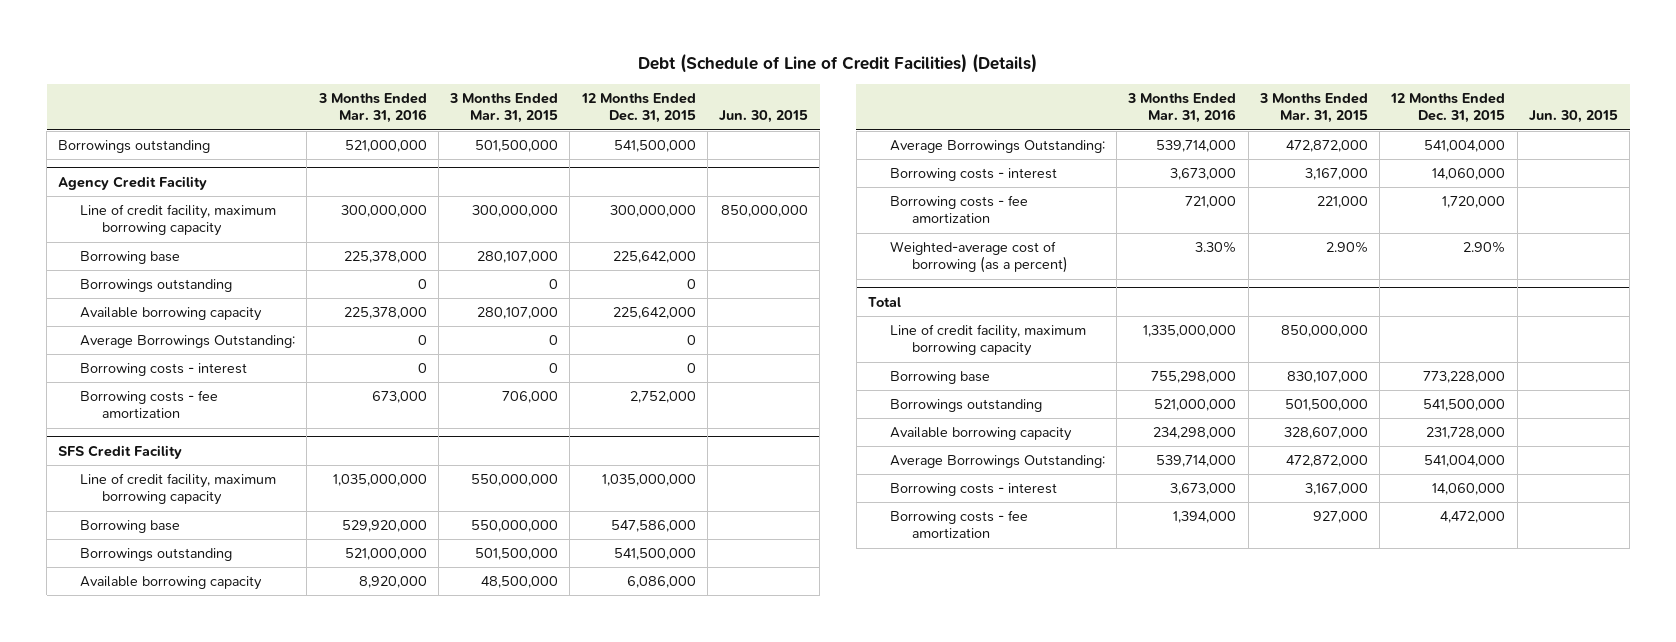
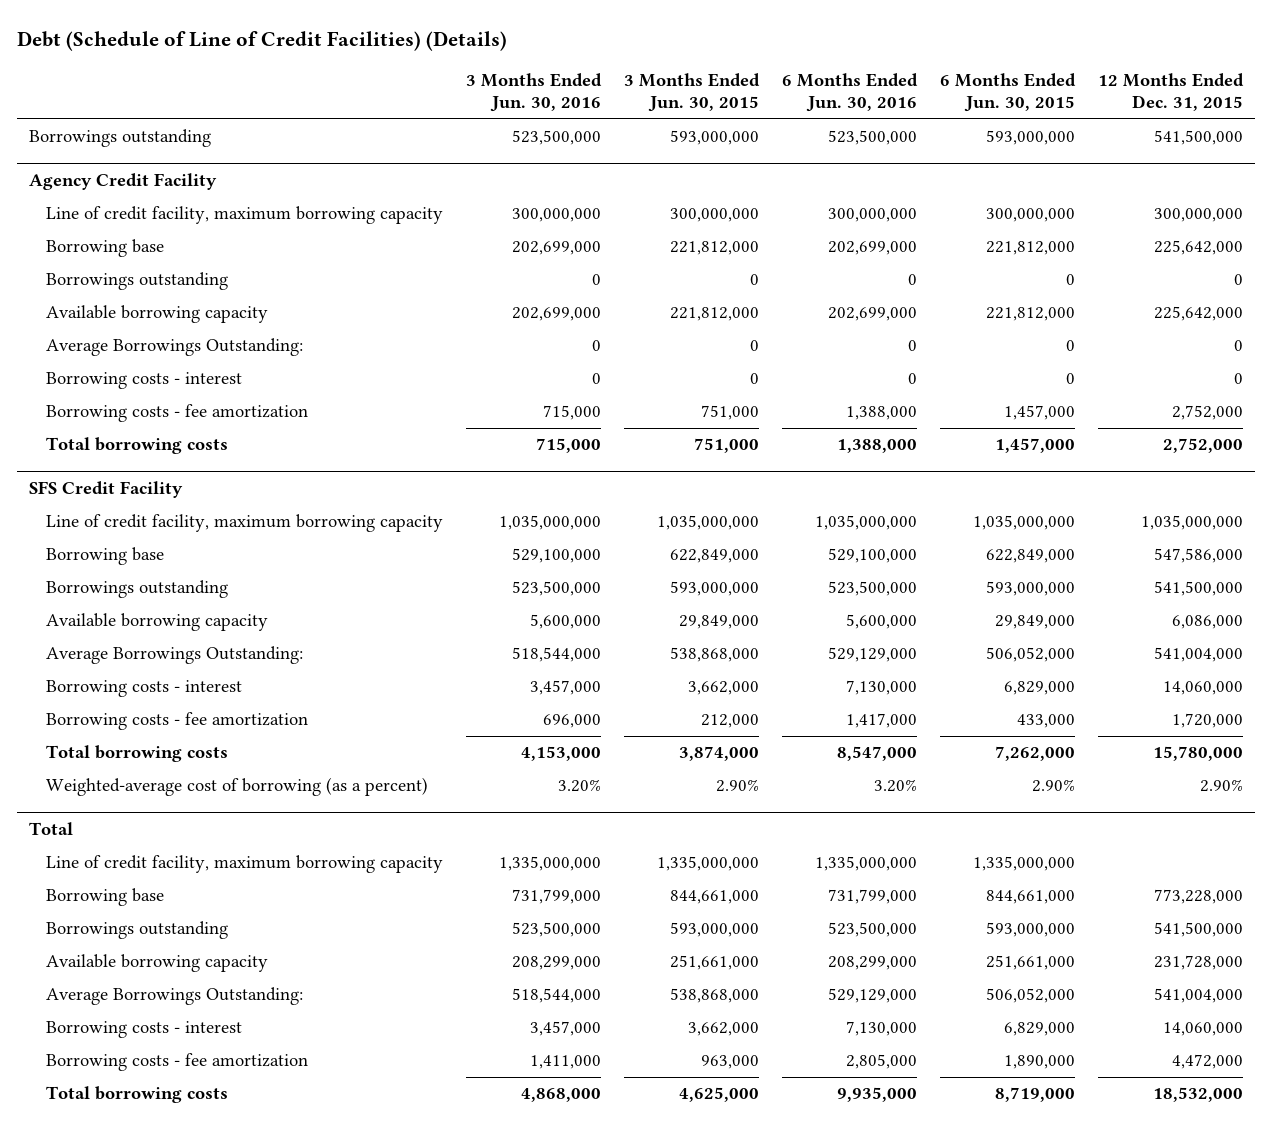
[317,93,427,124] 3 Months Ended Mar. 31, 2016 -> none
[449,93,559,124] 3 Months Ended Mar. 31, 2015 -> none
[719,110,809,124] Jun. 30, 2015 -> none
none -> [466,73,603,113] 3 Months Ended Jun. 30, 2016
none -> [624,73,761,113] 3 Months Ended Jun. 30, 2015
none -> [782,73,919,113] 6 Months Ended Jun. 30, 2016
none -> [940,73,1077,113] 6 Months Ended Jun. 30, 2015
none -> [46,437,229,455] Total borrowing costs
none -> [46,745,229,763] Total borrowing costs
none -> [46,1086,229,1104] Total borrowing costs

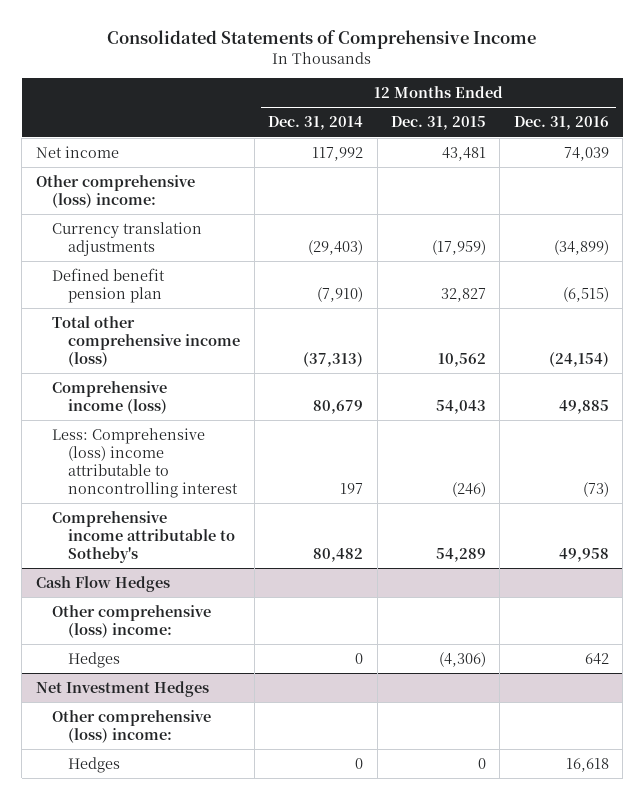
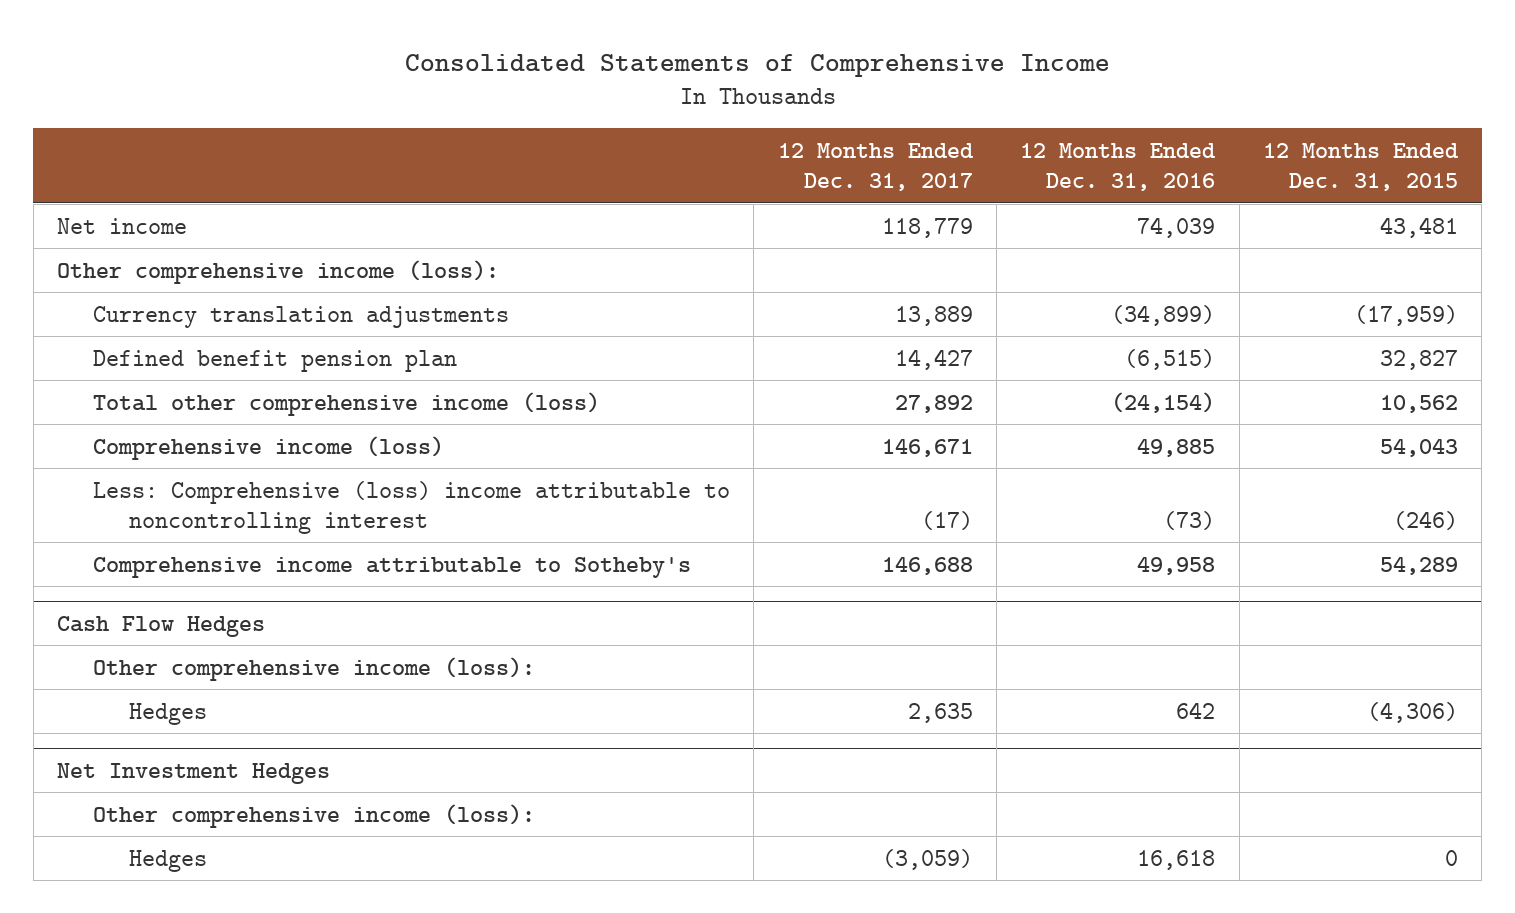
[268,116,364,131] Dec. 31, 2014 -> none
none -> [777,143,974,192] 12 Months Ended Dec. 31, 2017
[35,174,195,208] Other comprehensive (loss) income: -> [57,259,500,284] Other comprehensive income (loss):
[51,604,211,638] Other comprehensive (loss) income: -> [93,656,536,681] Other comprehensive income (loss):
[51,709,211,743] Other comprehensive (loss) income: -> [93,803,536,828] Other comprehensive income (loss):

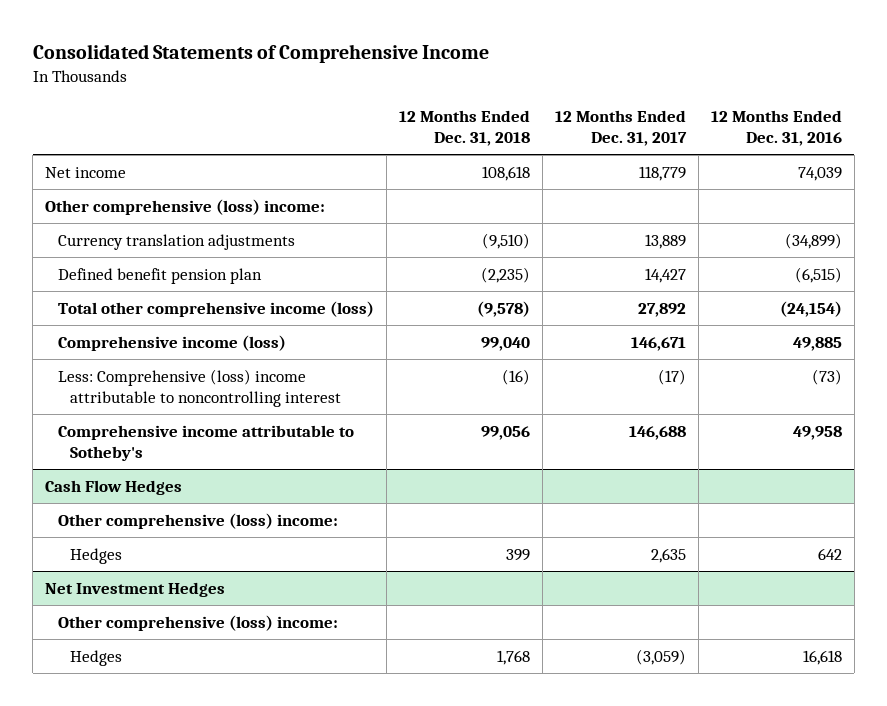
[1263,143,1460,192] 12 Months Ended Dec. 31, 2015 -> none
none -> [398,109,530,147] 12 Months Ended Dec. 31, 2018
[57,259,500,284] Other comprehensive income (loss): -> [45,198,326,215] Other comprehensive (loss) income:
[93,656,536,681] Other comprehensive income (loss): -> [57,512,338,529] Other comprehensive (loss) income:
[93,803,536,828] Other comprehensive income (loss): -> [57,614,338,631] Other comprehensive (loss) income:

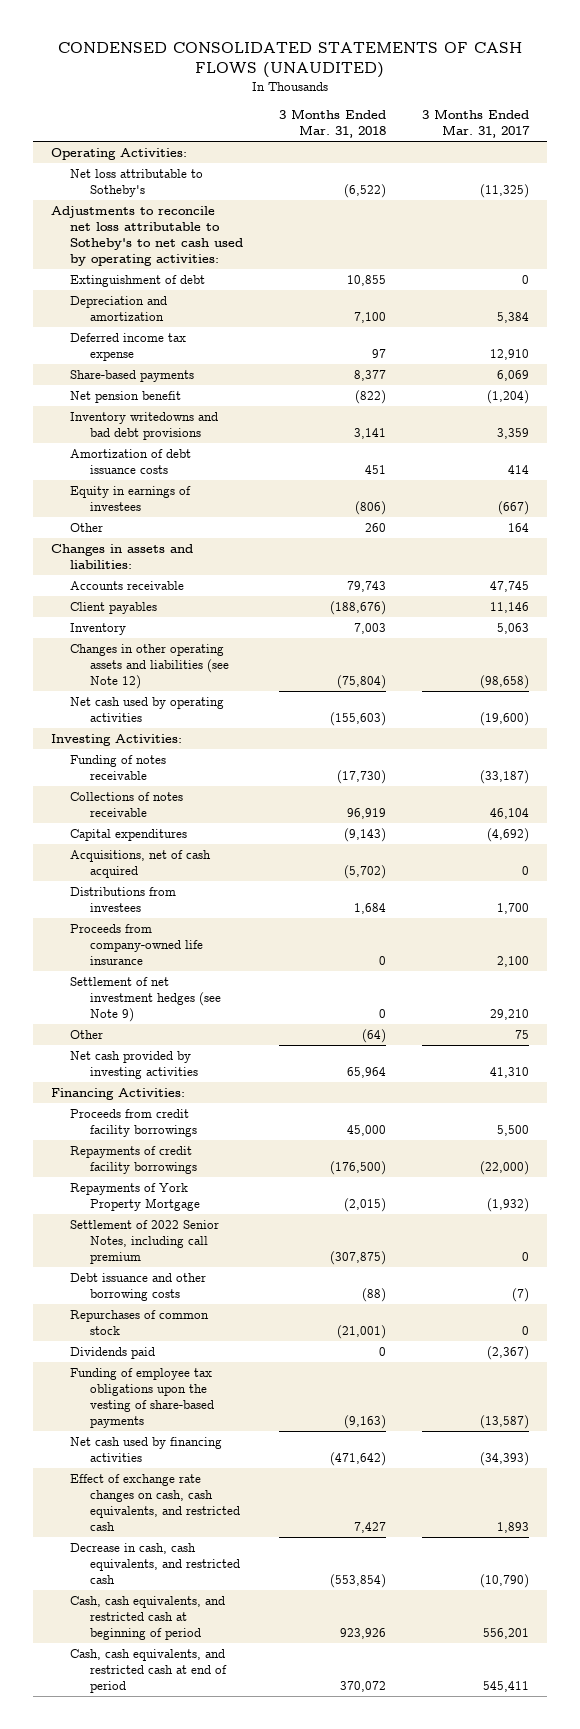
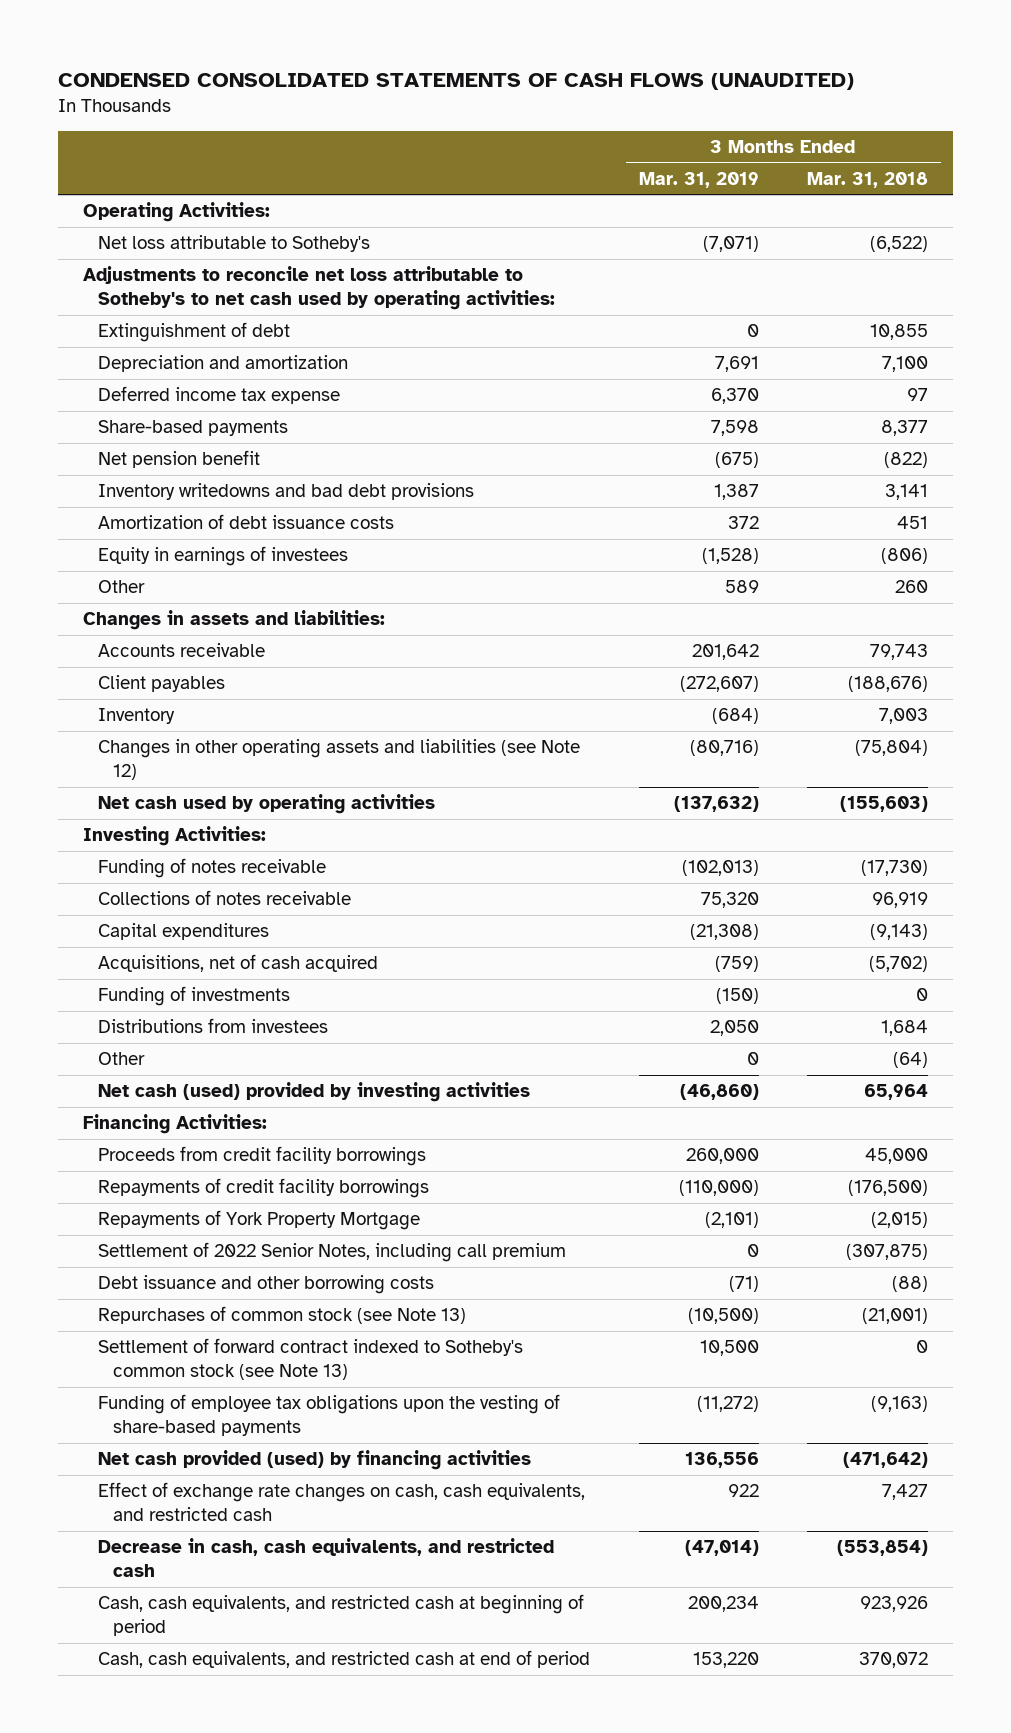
[421,109,530,139] 3 Months Ended Mar. 31, 2017 -> none
none -> [638,171,759,188] Mar. 31, 2019
none -> [97,986,290,1007] Funding of investments
[70,924,203,966] Proceeds from company-owned life insurance -> none
[70,977,221,1023] Settlement of net investment hedges (see Note 9) -> none
[70,1051,198,1080] Net cash provided by investing activities -> [97,1082,530,1103] Net cash (used) provided by investing activities
[70,1347,156,1360] Dividends paid -> none
[70,1310,210,1336] Repurchases of common stock -> [97,1306,466,1325] Repurchases of common stock (see Note 13)
none -> [97,1338,523,1381] Settlement of forward contract indexed to Sotheby's common stock (see Note 13)
[70,1437,223,1463] Net cash used by financing activities -> [97,1450,531,1471] Net cash provided (used) by financing activities

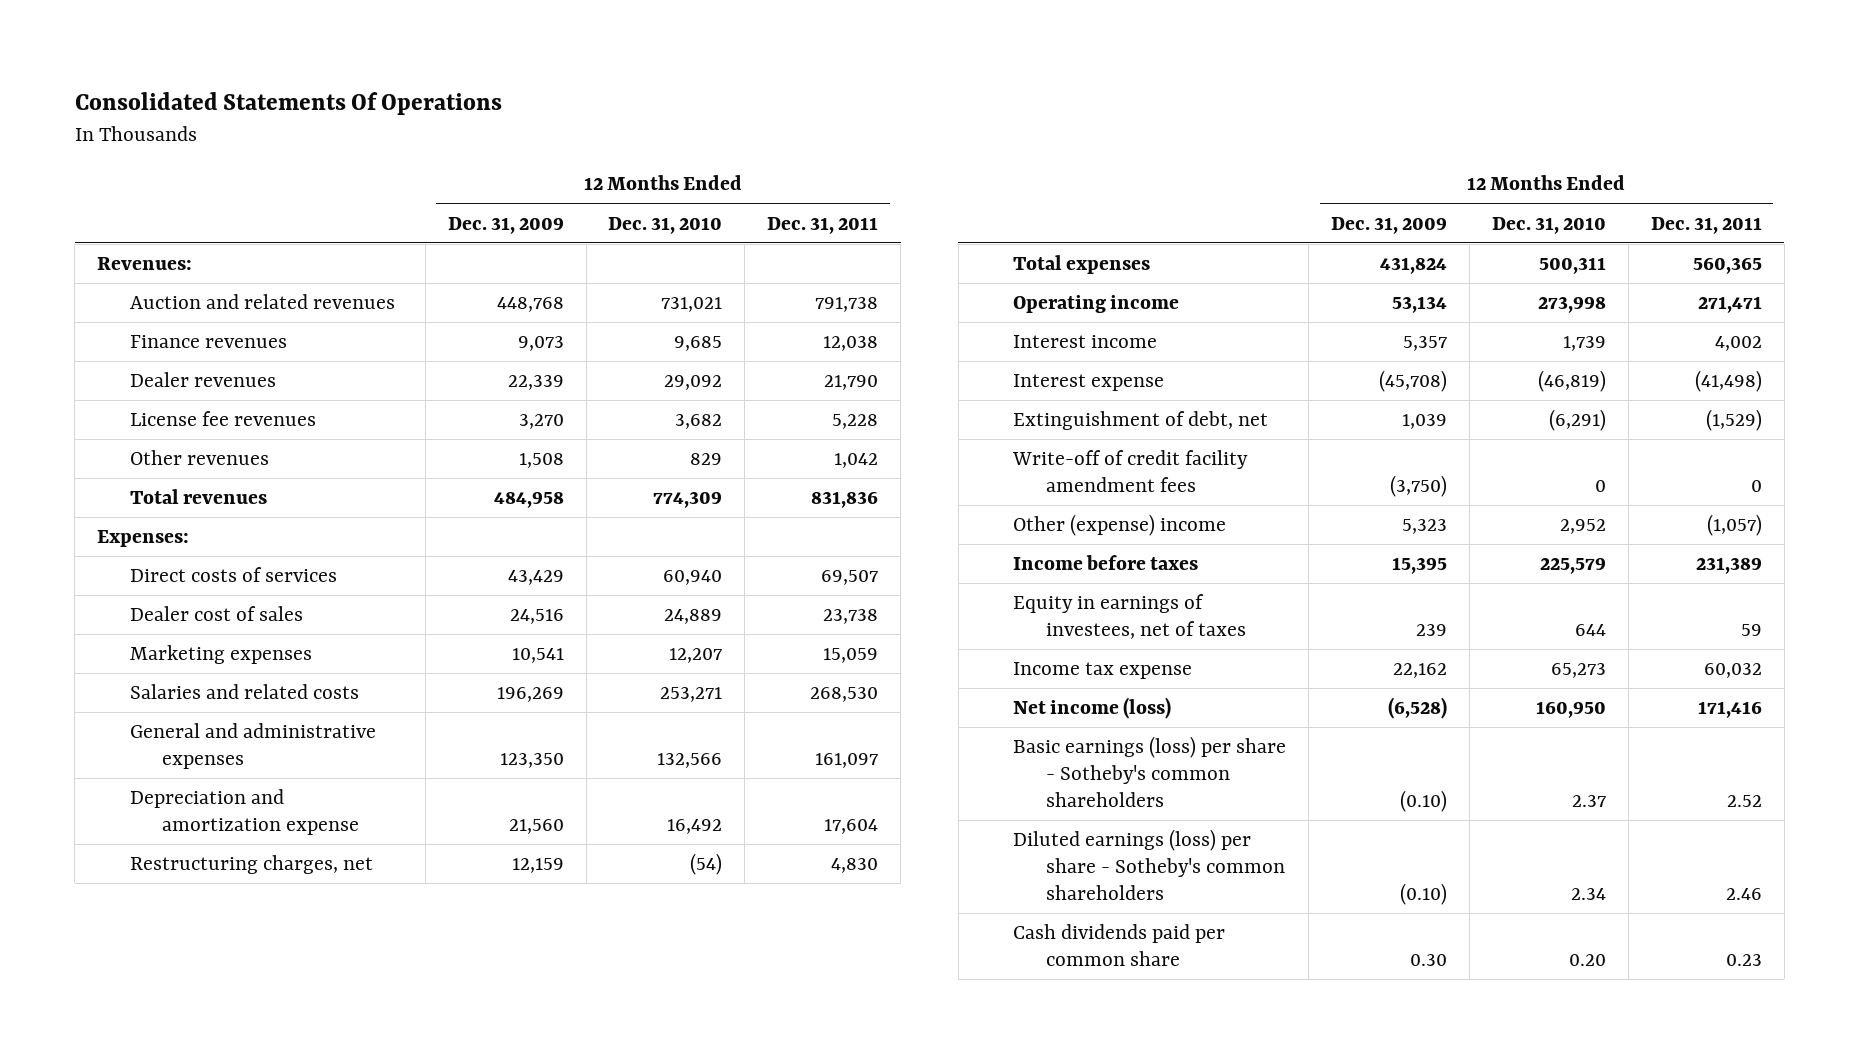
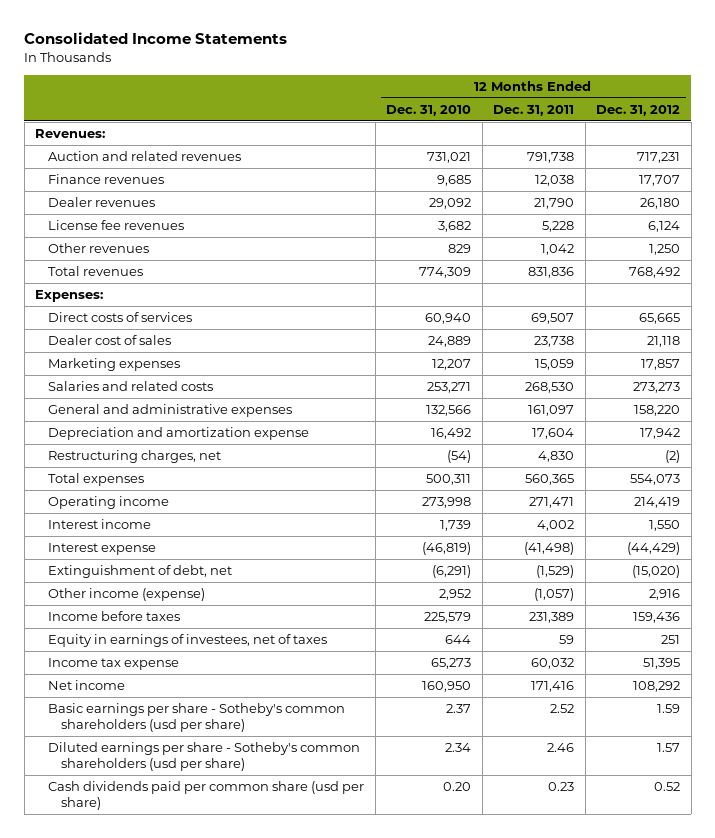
[74,92,502,116] Consolidated Statements Of Operations -> [24,32,288,45] Consolidated Income Statements
[447,216,564,234] Dec. 31, 2009 -> none
none -> [596,104,681,116] Dec. 31, 2012
[1012,450,1249,492] Write-off of credit facility amendment fees -> none
[1013,514,1227,537] Other (expense) income -> [48,588,206,602] Other income (expense)
[1013,697,1172,720] Net income (loss) -> [48,680,126,691] Net income
[1013,736,1287,807] Basic earnings (loss) per share - Sotheby's common shareholders -> [48,703,346,732] Basic earnings per share - Sotheby's common shareholders (usd per share)
[1013,829,1285,900] Diluted earnings (loss) per share - Sotheby's common shareholders -> [48,742,361,771] Diluted earnings per share - Sotheby's common shareholders (usd per share)
[1013,924,1226,966] Cash dividends paid per common share -> [48,781,365,810] Cash dividends paid per common share (usd per share)

